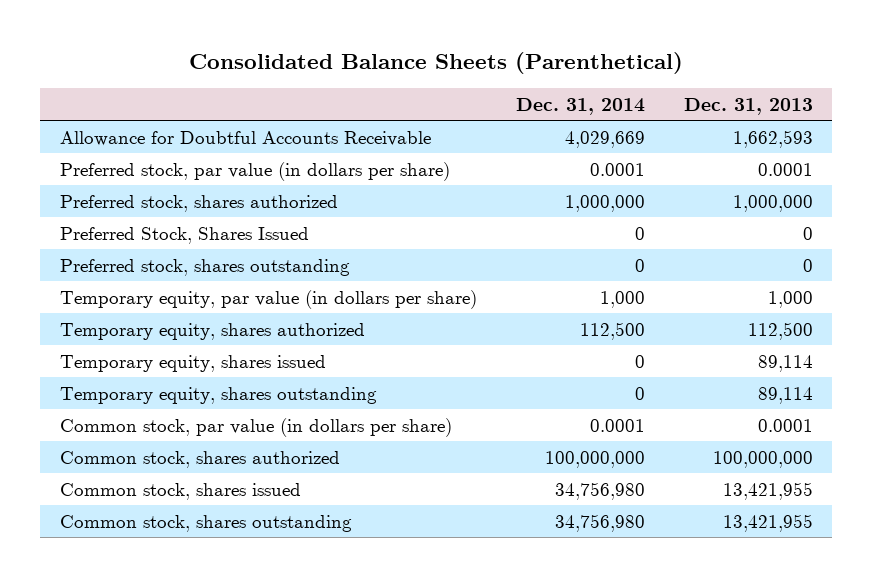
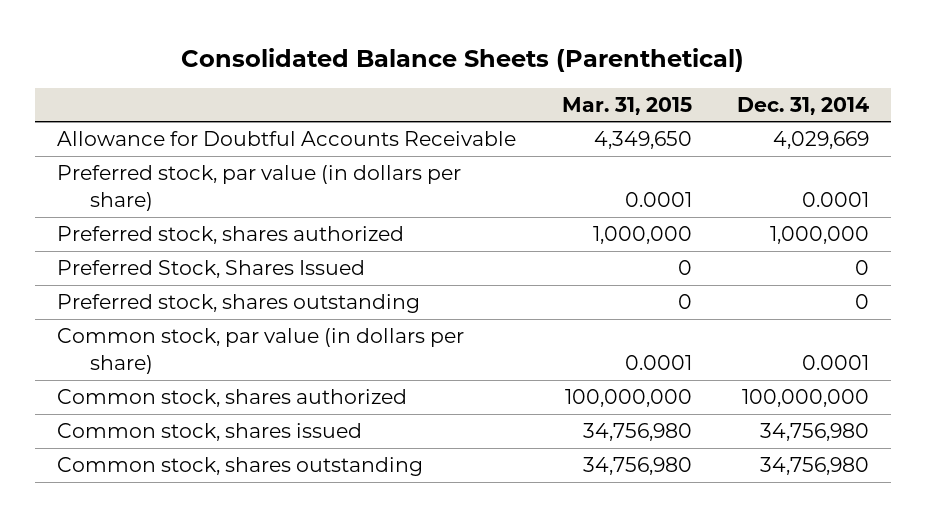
[683,97,813,115] Dec. 31, 2013 -> none
none -> [561,96,692,115] Mar. 31, 2015
[59,289,477,309] Temporary equity, par value (in dollars per share) -> none
[59,322,365,340] Temporary equity, shares authorized -> none
[59,354,326,372] Temporary equity, shares issued -> none
[59,386,377,404] Temporary equity, shares outstanding -> none

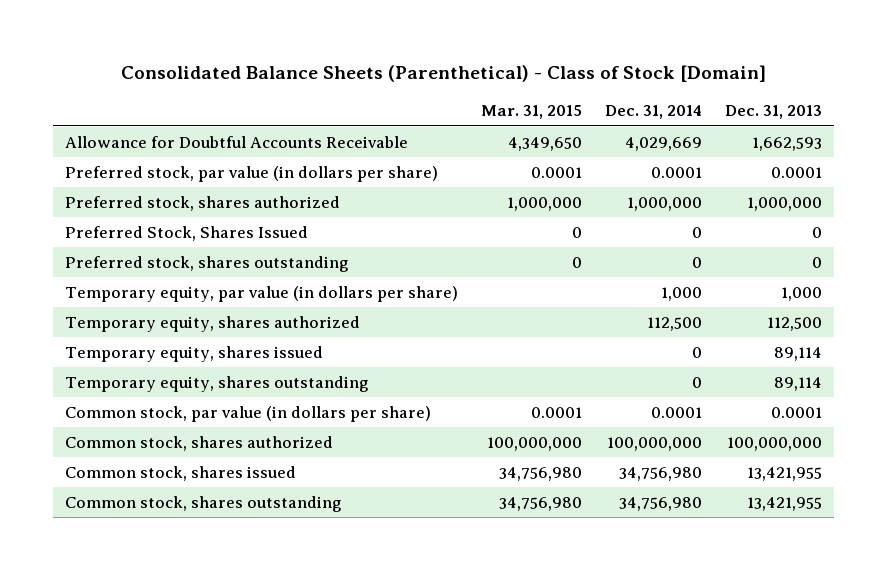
[181,47,745,72] Consolidated Balance Sheets (Parenthetical) -> [120,65,766,83] Consolidated Balance Sheets (Parenthetical) - Class of Stock [Domain]
none -> [725,105,823,120] Dec. 31, 2013
none -> [65,285,459,302] Temporary equity, par value (in dollars per share)
none -> [65,315,361,332] Temporary equity, shares authorized
none -> [65,345,324,362] Temporary equity, shares issued
none -> [65,375,370,392] Temporary equity, shares outstanding

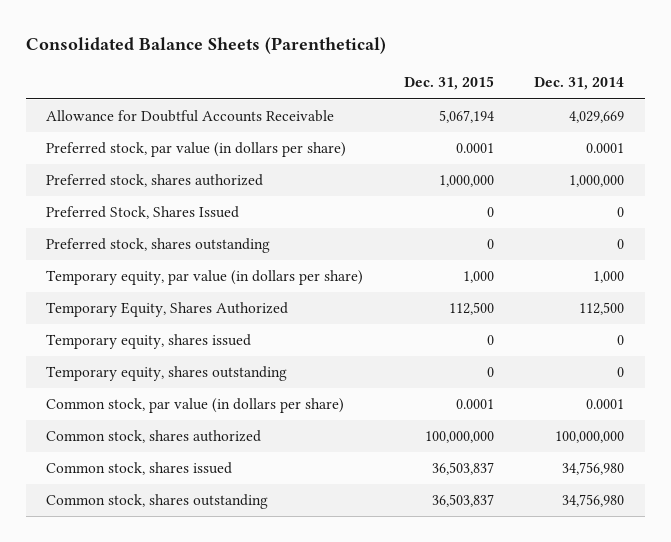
[120,65,766,83] Consolidated Balance Sheets (Parenthetical) - Class of Stock [Domain] -> [26,37,387,55] Consolidated Balance Sheets (Parenthetical)
[480,105,582,120] Mar. 31, 2015 -> none
[725,105,823,120] Dec. 31, 2013 -> none
none -> [403,76,494,91] Dec. 31, 2015
[65,315,361,332] Temporary equity, shares authorized -> [46,302,289,318] Temporary Equity, Shares Authorized

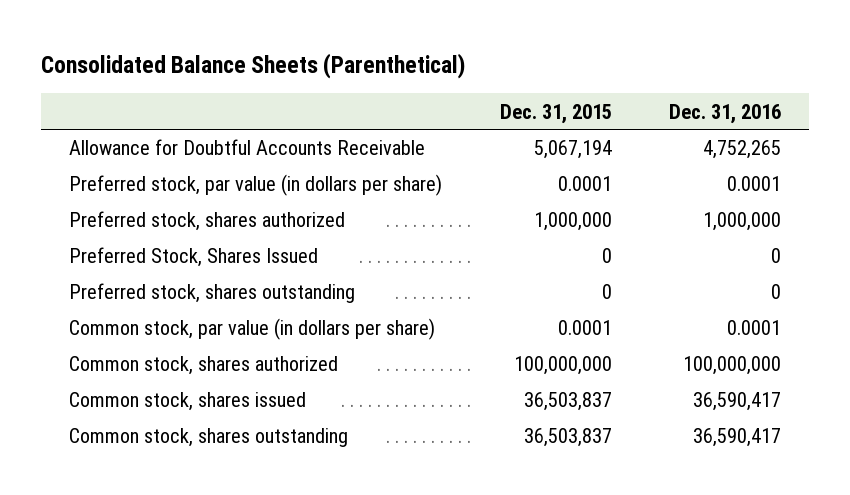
[534,77,625,91] Dec. 31, 2014 -> none
none -> [668,103,781,124] Dec. 31, 2016
[46,270,364,286] Temporary equity, par value (in dollars per share) -> none
[46,302,289,318] Temporary Equity, Shares Authorized -> none
[46,334,252,350] Temporary equity, shares issued -> none
[46,366,288,382] Temporary equity, shares outstanding -> none

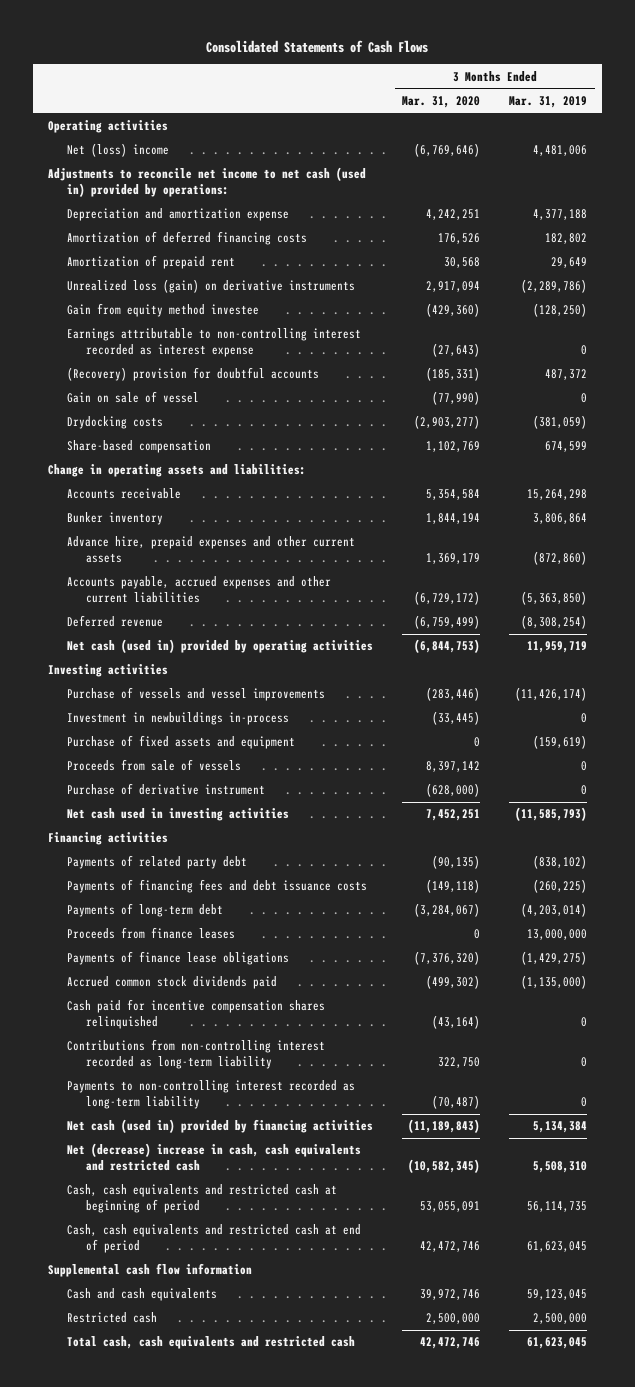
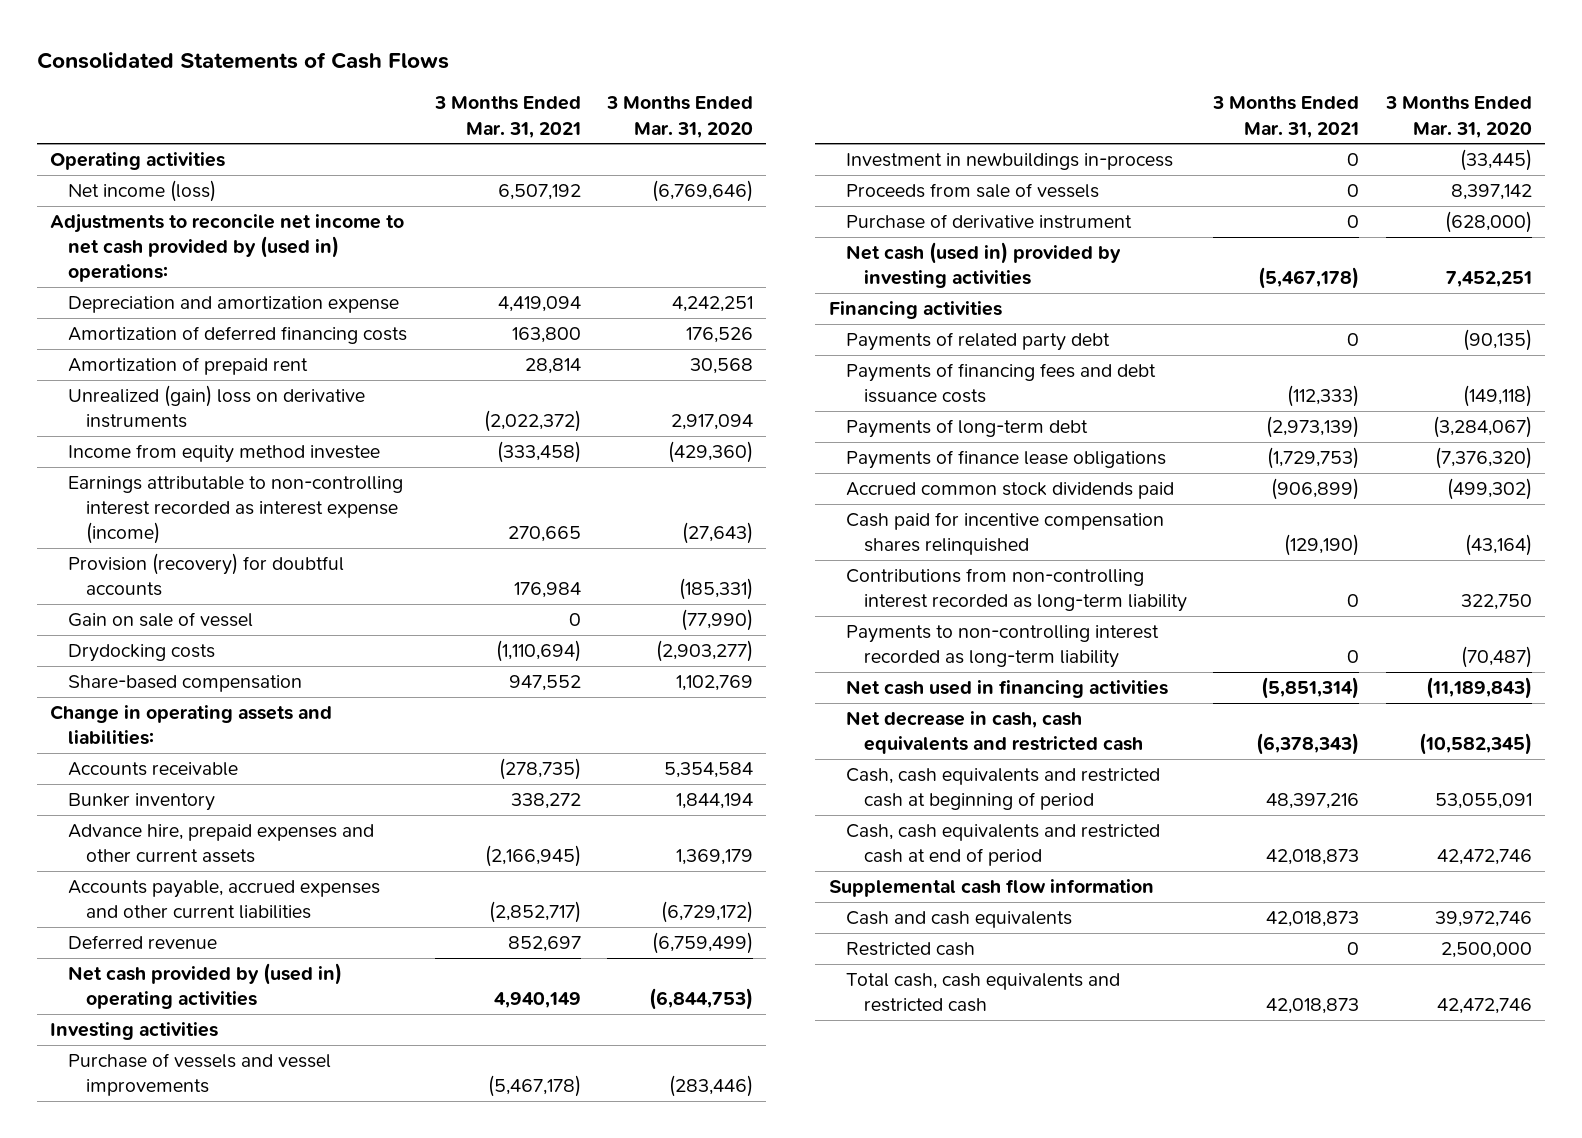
[509,95,588,108] Mar. 31, 2019 -> none
none -> [433,96,581,138] 3 Months Ended Mar. 31, 2021
[66,143,169,158] Net (loss) income -> [67,180,216,203] Net income (loss)
[47,167,366,198] Adjustments to reconcile net income to net cash (used in) provided by operations: -> [49,214,404,283] Adjustments to reconcile net income to net cash provided by (used in) operations:
[66,279,355,294] Unrealized loss (gain) on derivative instruments -> [67,385,365,429] Unrealized (gain) loss on derivative instruments
[66,303,259,318] Gain from equity method investee -> [67,444,380,464] Income from equity method investee
[66,328,361,358] Earnings attributable to non-controlling interest recorded as interest expense -> [67,476,403,545] Earnings attributable to non-controlling interest recorded as interest expense (income)
[66,367,319,382] (Recovery) provision for doubtful accounts -> [67,553,344,597] Provision (recovery) for doubtful accounts
[66,639,373,654] Net cash (used in) provided by operating activities -> [67,963,342,1010] Net cash provided by (used in) operating activities
[66,735,295,750] Purchase of fixed assets and equipment -> none
[66,808,289,822] Net cash used in investing activities -> [846,242,1122,289] Net cash (used in) provided by investing activities
[66,927,235,940] Proceeds from finance leases -> none
[66,1119,373,1134] Net cash (used in) provided by financing activities -> [846,680,1169,699] Net cash used in financing activities
[66,1143,361,1172] Net (decrease) increase in cash, cash equivalents and restricted cash -> [846,711,1144,755] Net decrease in cash, cash equivalents and restricted cash

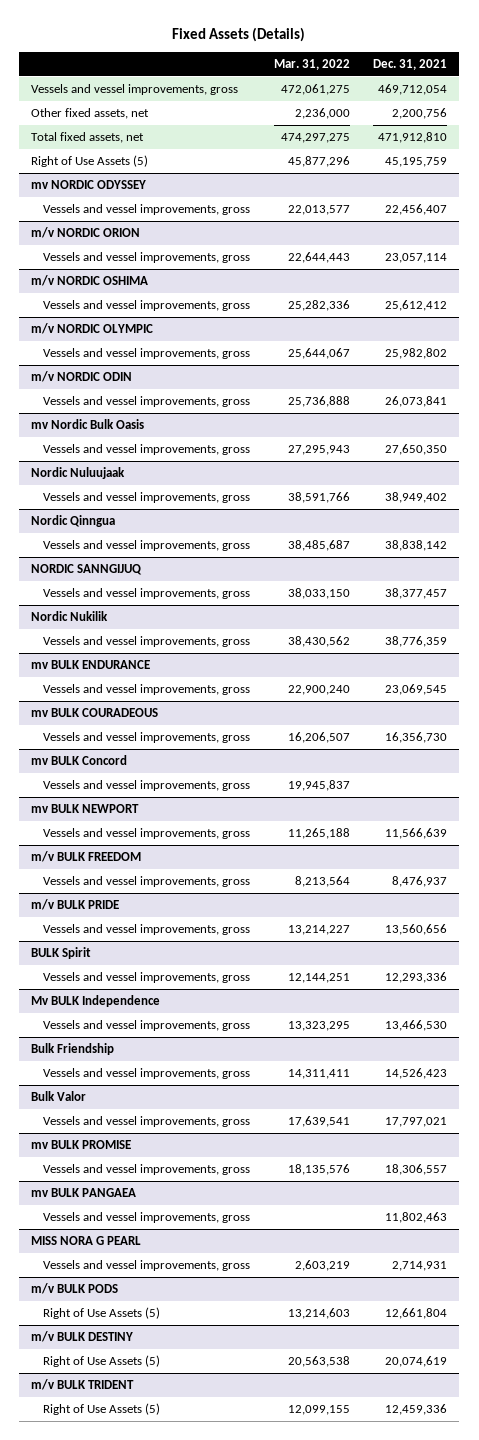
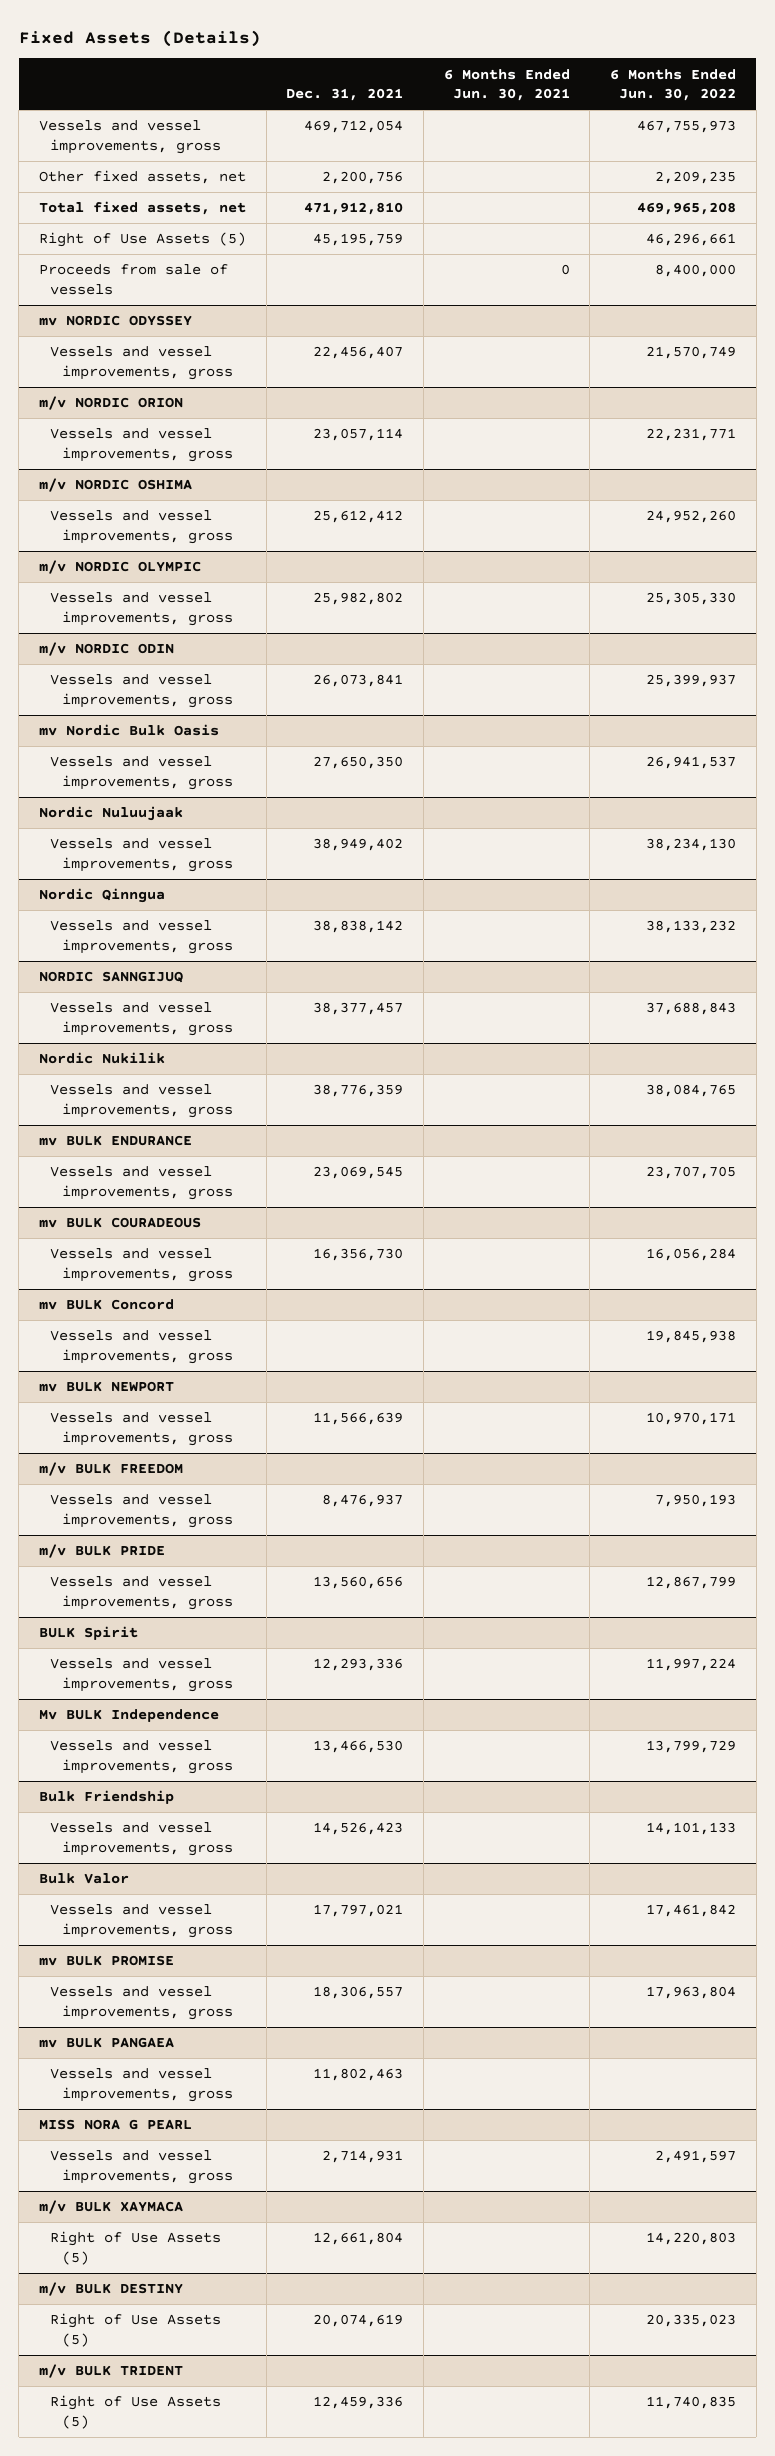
[273,59,350,71] Mar. 31, 2022 -> none
none -> [443,68,570,102] 6 Months Ended Jun. 30, 2021
none -> [610,68,737,102] 6 Months Ended Jun. 30, 2022
none -> [38,264,228,295] Proceeds from sale of vessels
[31,1283,119,1295] m/v BULK PODS -> [38,2200,183,2215] m/v BULK XAYMACA

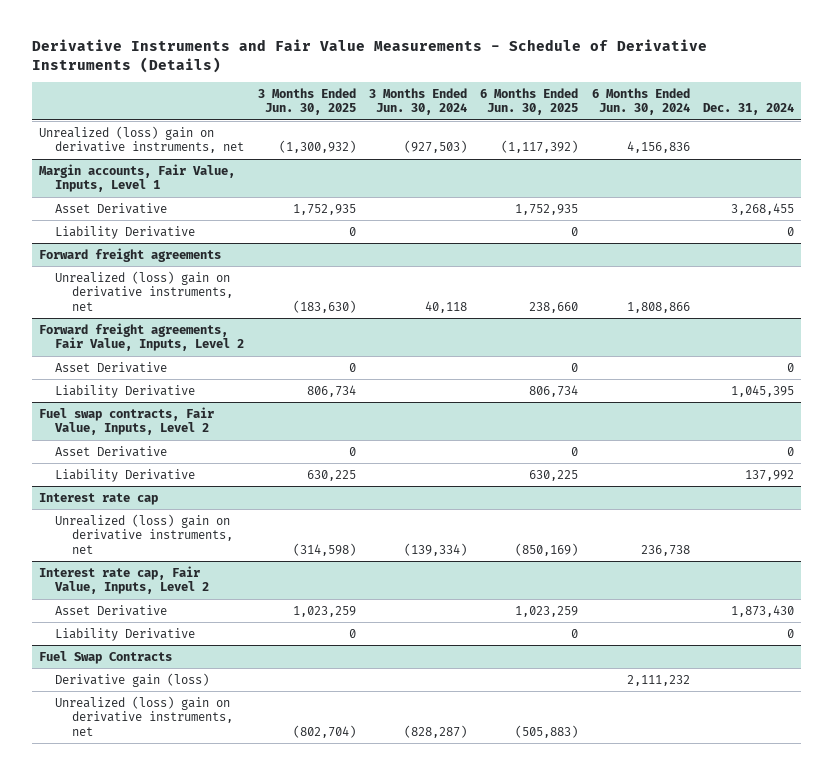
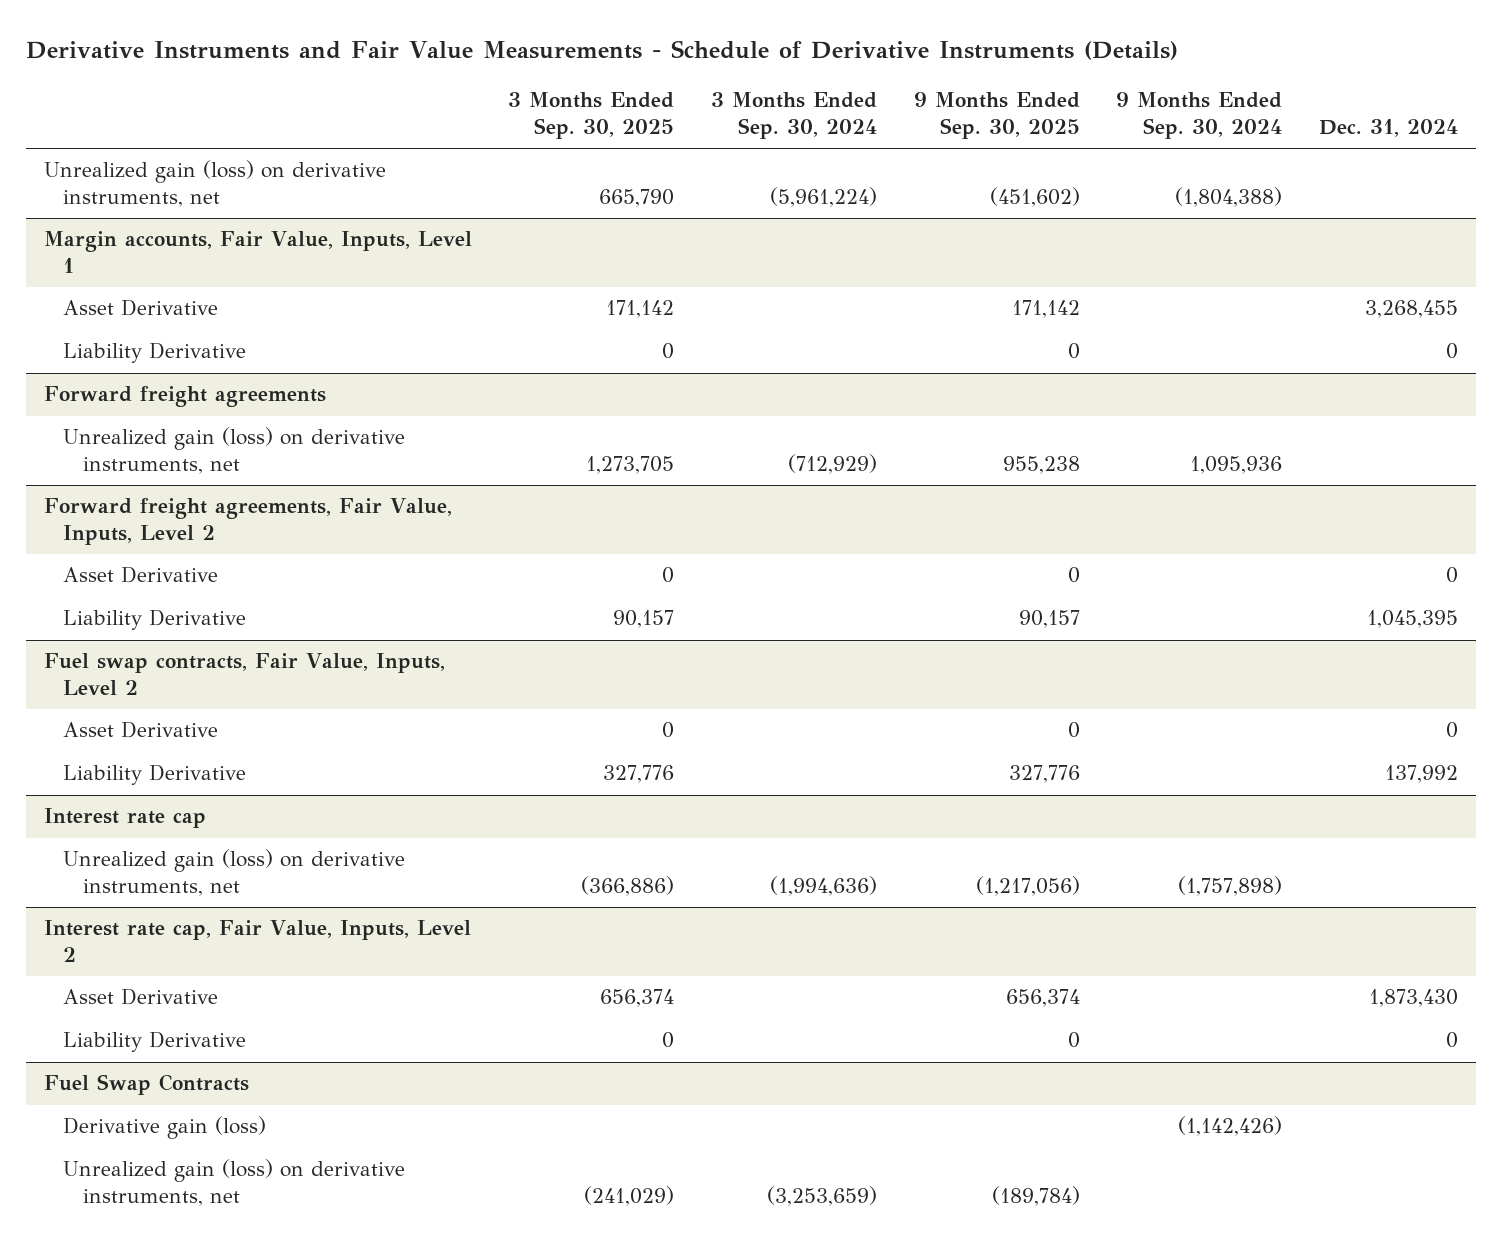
[257,87,356,116] 3 Months Ended Jun. 30, 2025 -> none
[368,87,467,116] 3 Months Ended Jun. 30, 2024 -> none
[480,87,579,116] 6 Months Ended Jun. 30, 2025 -> none
[591,87,690,116] 6 Months Ended Jun. 30, 2024 -> none
none -> [508,92,675,139] 3 Months Ended Sep. 30, 2025
none -> [710,92,877,139] 3 Months Ended Sep. 30, 2024
none -> [913,92,1080,139] 9 Months Ended Sep. 30, 2025
none -> [1116,92,1283,139] 9 Months Ended Sep. 30, 2024
[38,125,245,154] Unrealized (loss) gain on derivative instruments, net -> [43,160,386,208] Unrealized gain (loss) on derivative instruments, net
[55,270,233,312] Unrealized (loss) gain on derivative instruments, net -> [63,427,406,475] Unrealized gain (loss) on derivative instruments, net
[55,513,233,555] Unrealized (loss) gain on derivative instruments, net -> [63,849,406,897] Unrealized gain (loss) on derivative instruments, net
[55,695,233,737] Unrealized (loss) gain on derivative instruments, net -> [63,1159,406,1207] Unrealized gain (loss) on derivative instruments, net

